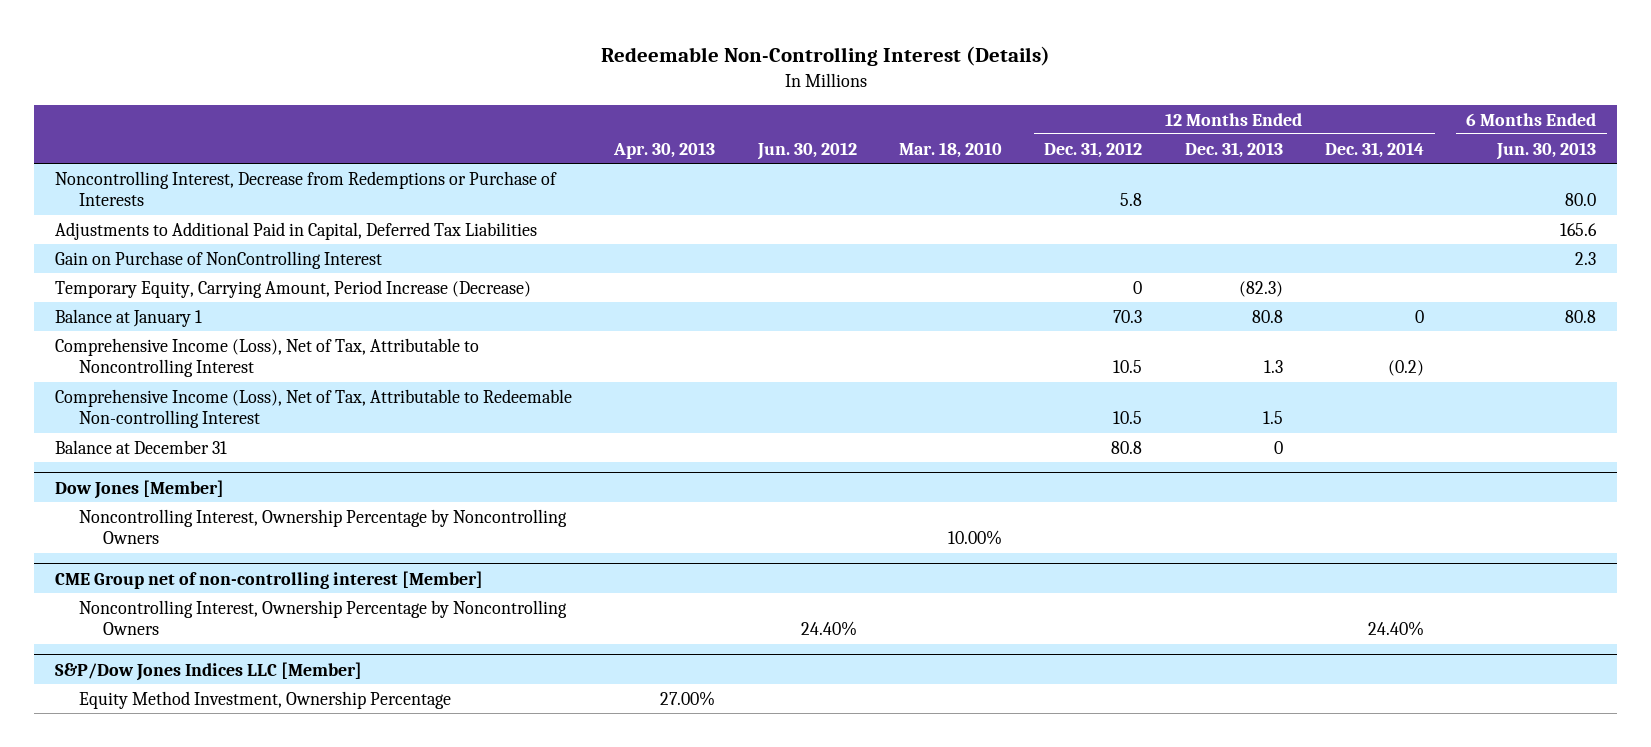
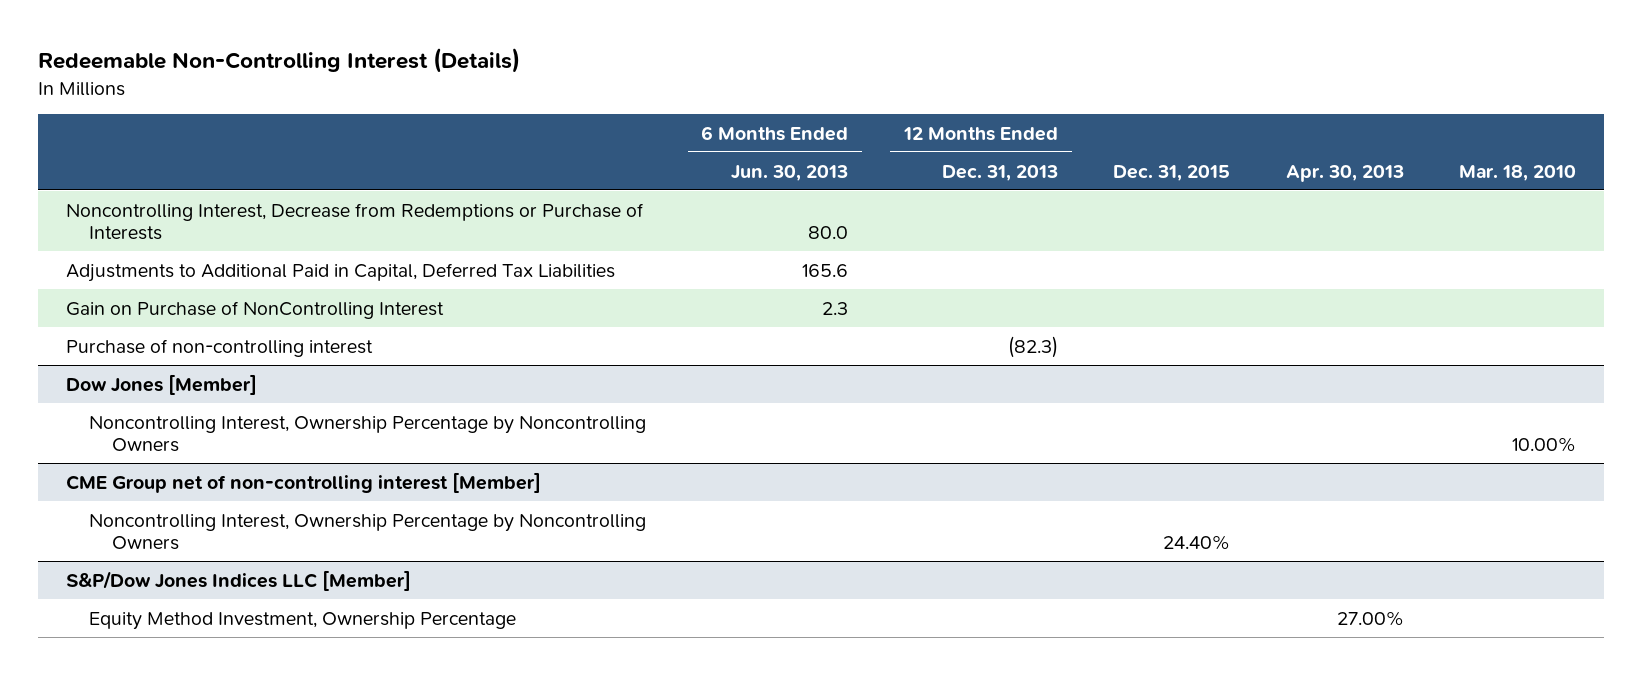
[756,141,857,160] Jun. 30, 2012 -> none
[1044,141,1143,158] Dec. 31, 2012 -> none
[1324,141,1424,158] Dec. 31, 2014 -> none
none -> [1113,164,1231,181] Dec. 31, 2015
[54,308,202,327] Balance at January 1 -> none
[54,337,479,378] Comprehensive Income (Loss), Net of Tax, Attributable to Noncontrolling Interest -> none
[54,388,572,429] Comprehensive Income (Loss), Net of Tax, Attributable to Redeemable Non-controlling Interest -> none
[54,439,227,454] Balance at December 31 -> none
[54,279,531,298] Temporary Equity, Carrying Amount, Period Increase (Decrease) -> [65,338,373,357] Purchase of non-controlling interest

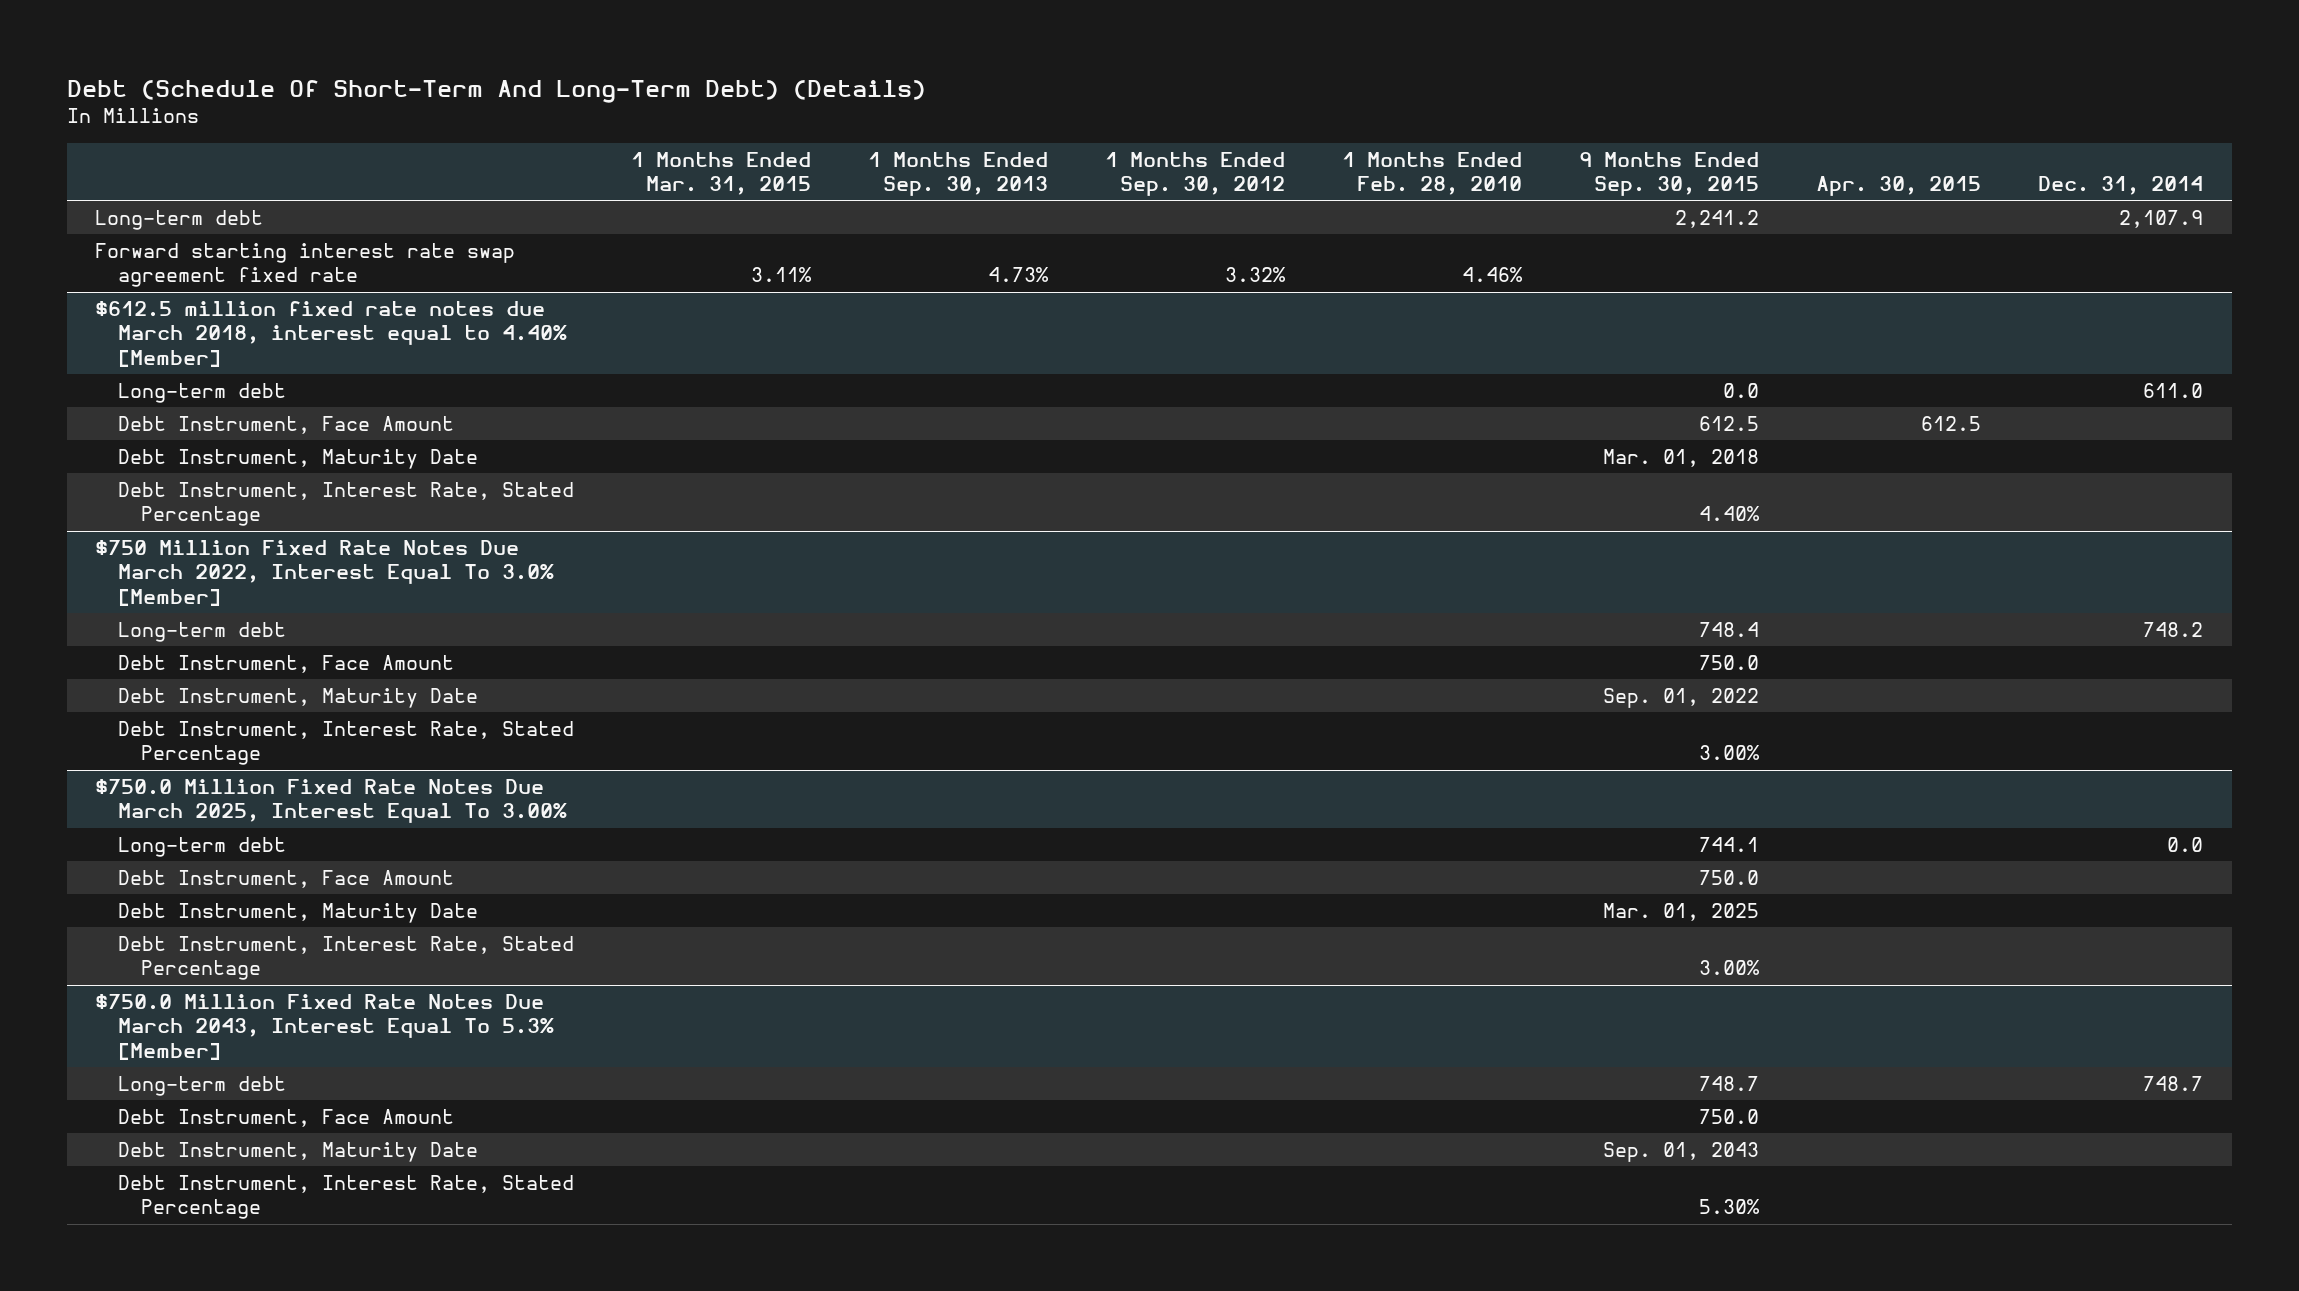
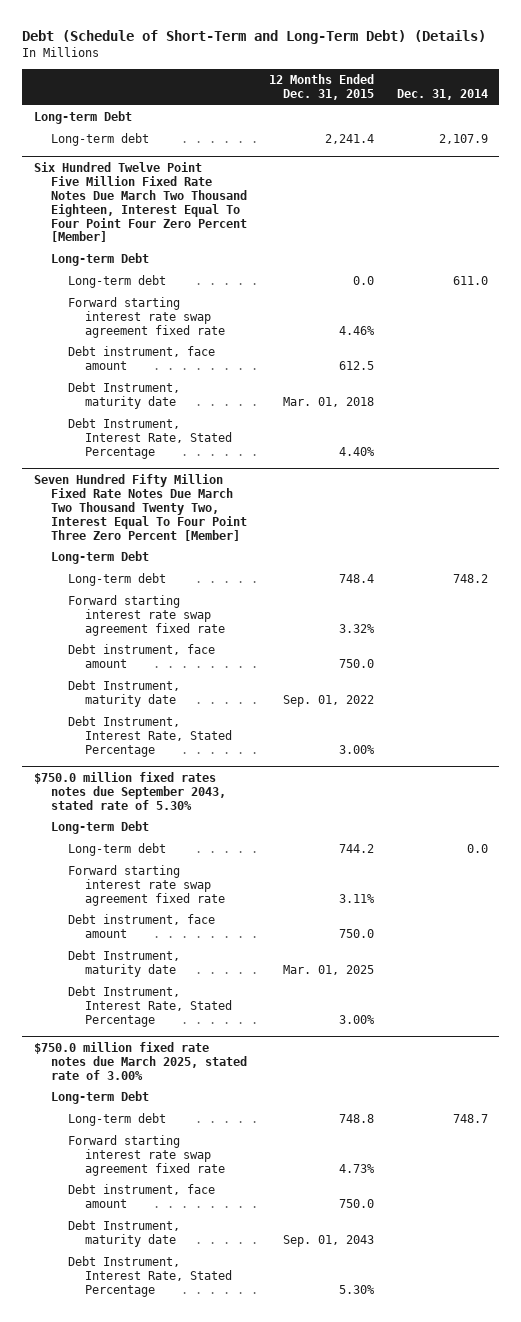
[66,80,926,104] Debt (Schedule Of Short-Term And Long-Term Debt) (Details) -> [22,30,487,45] Debt (Schedule of Short-Term and Long-Term Debt) (Details)
[631,151,812,196] 1 Months Ended Mar. 31, 2015 -> none
[868,151,1049,197] 1 Months Ended Sep. 30, 2013 -> none
[1105,151,1286,197] 1 Months Ended Sep. 30, 2012 -> none
[1342,151,1523,196] 1 Months Ended Feb. 28, 2010 -> none
[1579,151,1760,197] 9 Months Ended Sep. 30, 2015 -> none
[1816,176,1982,197] Apr. 30, 2015 -> none
none -> [269,74,375,101] 12 Months Ended Dec. 31, 2015
none -> [33,111,132,125] Long-term Debt
[95,242,516,288] Forward starting interest rate swap agreement fixed rate -> none
[95,300,568,367] $612.5 million fixed rate notes due March 2018, interest equal to 4.40% [Member] -> [33,162,247,243] Six Hundred Twelve Point Five Million Fixed Rate Notes Due March Two Thousand Eighteen, Interest Equal To Four Point Four Zero Percent [Member]
none -> [50,253,149,267] Long-term Debt
none -> [67,297,226,338] Forward starting interest rate swap agreement fixed rate
[118,415,455,434] Debt Instrument, Face Amount -> [67,346,215,371] Debt instrument, face amount
[118,448,479,469] Debt Instrument, Maturity Date -> [67,382,180,410] Debt Instrument, maturity date
[95,539,555,606] $750 Million Fixed Rate Notes Due March 2022, Interest Equal To 3.0% [Member] -> [33,474,247,541] Seven Hundred Fifty Million Fixed Rate Notes Due March Two Thousand Twenty Two, Interest Equal To Four Point Three Zero Percent [Member]
none -> [50,551,149,565] Long-term Debt
none -> [67,595,226,636] Forward starting interest rate swap agreement fixed rate
[118,654,455,673] Debt Instrument, Face Amount -> [67,644,215,669] Debt instrument, face amount
[118,687,479,708] Debt Instrument, Maturity Date -> [67,680,180,708] Debt Instrument, maturity date
[95,778,568,824] $750.0 Million Fixed Rate Notes Due March 2025, Interest Equal To 3.00% -> none
[118,836,287,857] Long-term debt -> none
[118,869,455,888] Debt Instrument, Face Amount -> none
[118,902,479,923] Debt Instrument, Maturity Date -> none
[118,935,575,981] Debt Instrument, Interest Rate, Stated Percentage -> none
none -> [33,772,226,810] $750.0 million fixed rates notes due September 2043, stated rate of 5.30%
none -> [50,821,149,835] Long-term Debt
none -> [67,843,166,857] Long-term debt
none -> [67,865,226,906] Forward starting interest rate swap agreement fixed rate
none -> [67,914,215,939] Debt instrument, face amount
none -> [67,950,180,978] Debt Instrument, maturity date
none -> [67,986,233,1027] Debt Instrument, Interest Rate, Stated Percentage
[95,993,555,1060] $750.0 Million Fixed Rate Notes Due March 2043, Interest Equal To 5.3% [Member] -> [33,1042,247,1080] $750.0 million fixed rate notes due March 2025, stated rate of 3.00%
none -> [50,1091,149,1105] Long-term Debt
none -> [67,1135,226,1176] Forward starting interest rate swap agreement fixed rate
[118,1108,455,1127] Debt Instrument, Face Amount -> [67,1184,215,1209] Debt instrument, face amount
[118,1141,479,1162] Debt Instrument, Maturity Date -> [67,1220,180,1248] Debt Instrument, maturity date

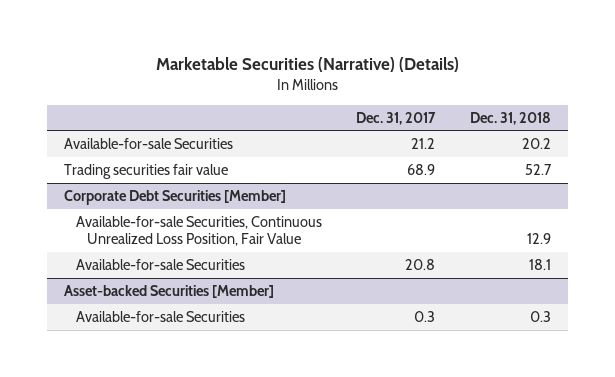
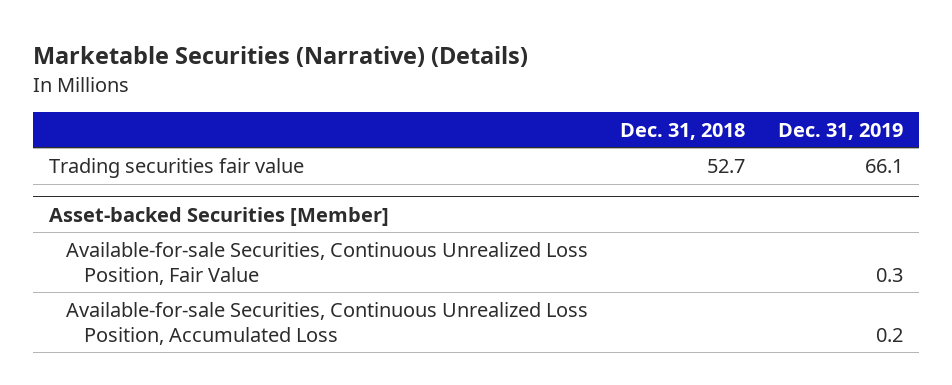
[356,111,437,125] Dec. 31, 2017 -> none
none -> [777,122,903,140] Dec. 31, 2019
[64,137,234,149] Available-for-sale Securities -> none
[64,189,287,205] Corporate Debt Securities [Member] -> none
[75,215,322,247] Available-for-sale Securities, Continuous Unrealized Loss Position, Fair Value -> none
[75,258,245,270] Available-for-sale Securities -> none
[75,310,245,322] Available-for-sale Securities -> none
none -> [66,242,589,285] Available-for-sale Securities, Continuous Unrealized Loss Position, Fair Value
none -> [66,302,589,345] Available-for-sale Securities, Continuous Unrealized Loss Position, Accumulated Loss

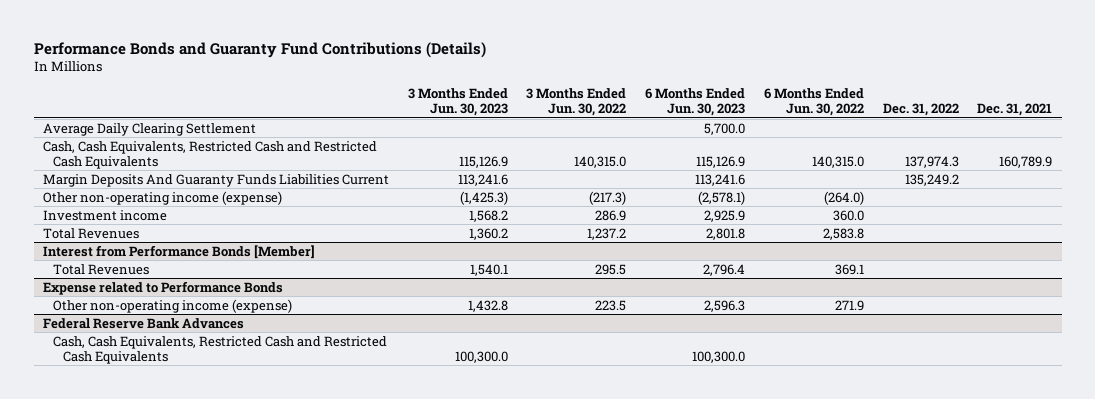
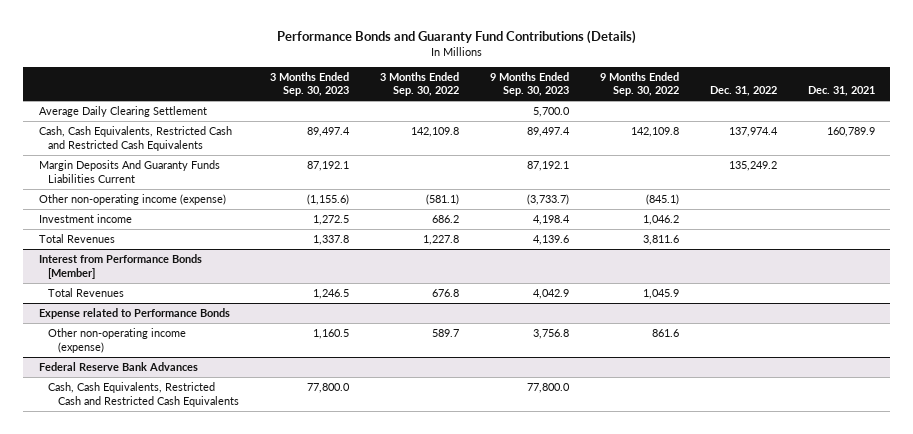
[407,87,508,117] 3 Months Ended Jun. 30, 2023 -> none
[526,87,627,117] 3 Months Ended Jun. 30, 2022 -> none
[645,87,746,117] 6 Months Ended Jun. 30, 2023 -> none
[763,87,864,117] 6 Months Ended Jun. 30, 2022 -> none
none -> [269,71,349,97] 3 Months Ended Sep. 30, 2023
none -> [379,71,459,97] 3 Months Ended Sep. 30, 2022
none -> [489,71,569,97] 9 Months Ended Sep. 30, 2023
none -> [599,71,679,97] 9 Months Ended Sep. 30, 2022
[904,155,959,168] 137,974.3 -> [728,127,778,138] 137,974.4

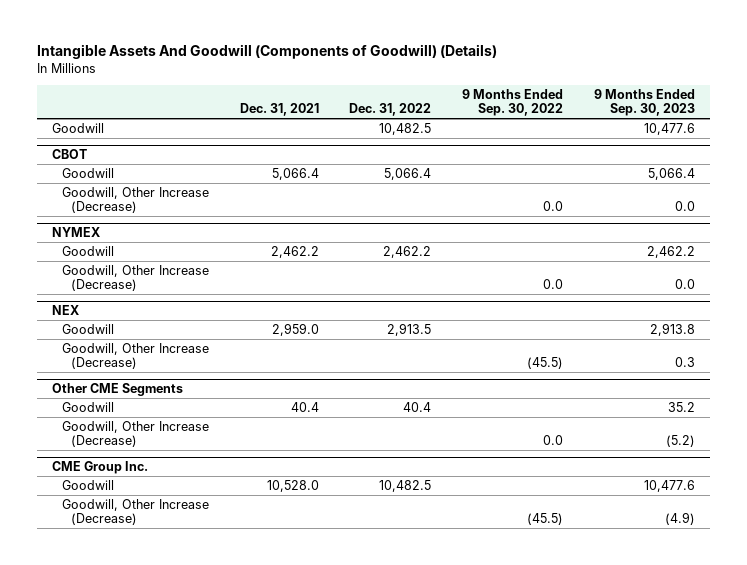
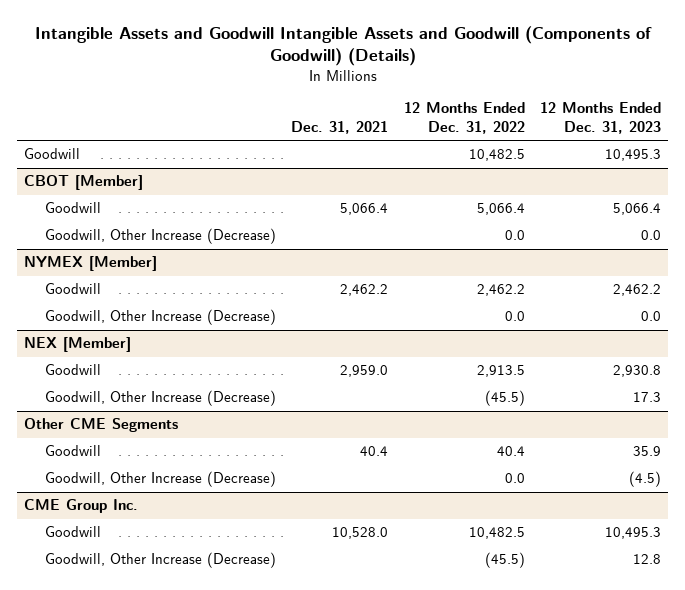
[36,43,497,59] Intangible Assets And Goodwill (Components of Goodwill) (Details) -> [34,26,652,67] Intangible Assets and Goodwill Intangible Assets and Goodwill (Components of Goodwill) (Details)
[349,103,432,117] Dec. 31, 2022 -> none
[462,88,564,117] 9 Months Ended Sep. 30, 2022 -> none
[593,88,695,117] 9 Months Ended Sep. 30, 2023 -> none
none -> [403,102,525,134] 12 Months Ended Dec. 31, 2022
none -> [539,102,661,134] 12 Months Ended Dec. 31, 2023
[52,149,88,160] CBOT -> [24,175,144,191] CBOT [Member]
[52,227,101,238] NYMEX -> [24,255,158,272] NYMEX [Member]
[52,305,80,316] NEX -> [24,336,132,353] NEX [Member]

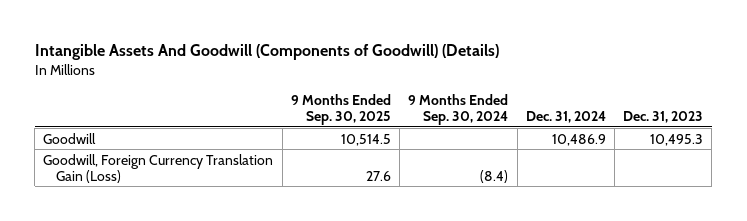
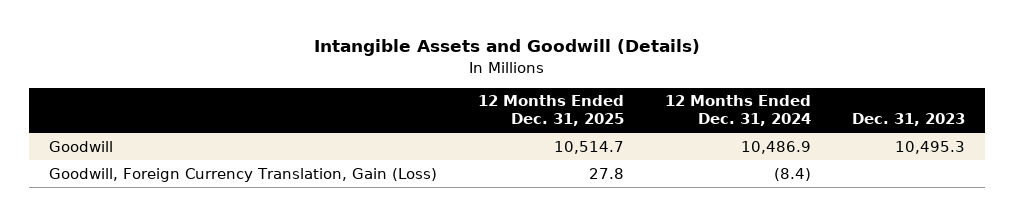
[34,44,499,61] Intangible Assets And Goodwill (Components of Goodwill) (Details) -> [314,39,701,57] Intangible Assets and Goodwill (Details)
[290,93,391,125] 9 Months Ended Sep. 30, 2025 -> none
[408,93,509,125] 9 Months Ended Sep. 30, 2024 -> none
[525,110,606,123] Dec. 31, 2024 -> none
none -> [478,95,625,127] 12 Months Ended Dec. 31, 2025
none -> [664,95,811,127] 12 Months Ended Dec. 31, 2024
[43,153,274,183] Goodwill, Foreign Currency Translation Gain (Loss) -> [49,167,438,182] Goodwill, Foreign Currency Translation, Gain (Loss)

